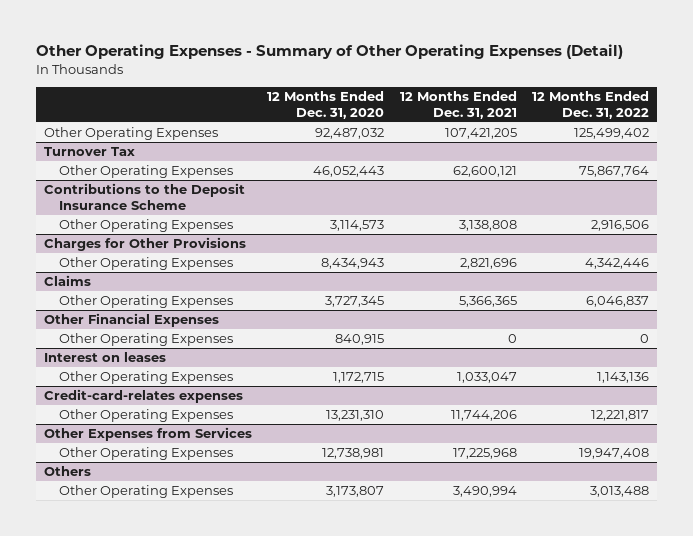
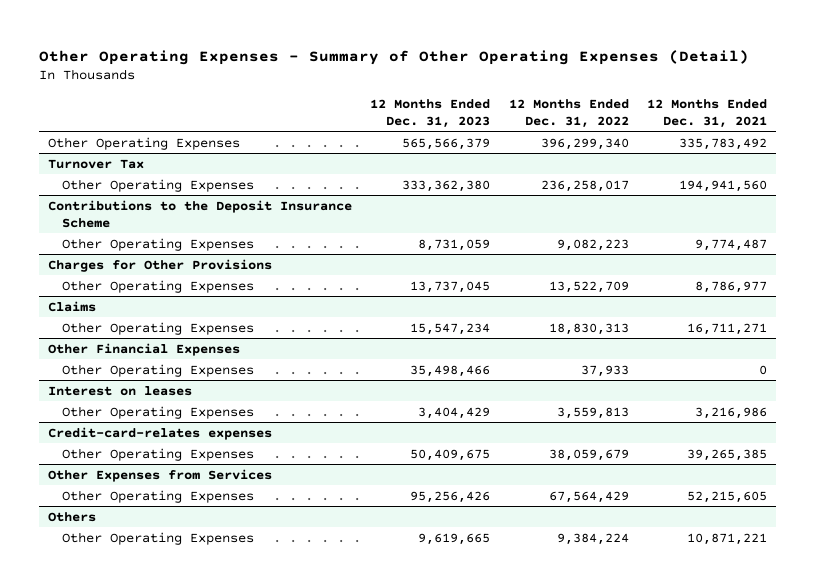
[267,91,385,119] 12 Months Ended Dec. 31, 2020 -> none
none -> [370,98,491,128] 12 Months Ended Dec. 31, 2023
[444,128,517,140] 107,421,205 -> [679,137,768,150] 335,783,492
[574,128,650,140] 125,499,402 -> [540,137,629,150] 396,299,340
[452,166,517,178] 62,600,121 -> [679,179,768,192] 194,941,560
[579,166,650,178] 75,867,764 -> [540,179,629,192] 236,258,017
[458,220,517,232] 3,138,808 -> [695,238,768,251] 9,774,487
[591,220,650,232] 2,916,506 -> [556,238,629,251] 9,082,223
[459,258,517,270] 2,821,696 -> [695,280,768,293] 8,786,977
[585,258,650,270] 4,342,446 -> [548,280,629,293] 13,522,709
[458,296,517,308] 5,366,365 -> [687,322,768,335] 16,711,271
[586,296,650,308] 6,046,837 -> [548,322,629,335] 18,830,313
[640,334,650,344] 0 -> [580,364,629,377] 37,933
[456,372,517,384] 1,033,047 -> [695,406,768,419] 3,216,986
[597,372,650,384] 1,143,136 -> [556,406,629,419] 3,559,813
[450,410,517,422] 11,744,206 -> [687,448,768,461] 39,265,385
[591,410,650,422] 12,221,817 -> [548,448,629,461] 38,059,679
[452,448,517,460] 17,225,968 -> [687,490,768,503] 52,215,605
[579,448,650,460] 19,947,408 -> [548,490,629,503] 67,564,429
[452,486,517,498] 3,490,994 -> [687,532,768,545] 10,871,221
[590,486,650,498] 3,013,488 -> [556,532,629,545] 9,384,224

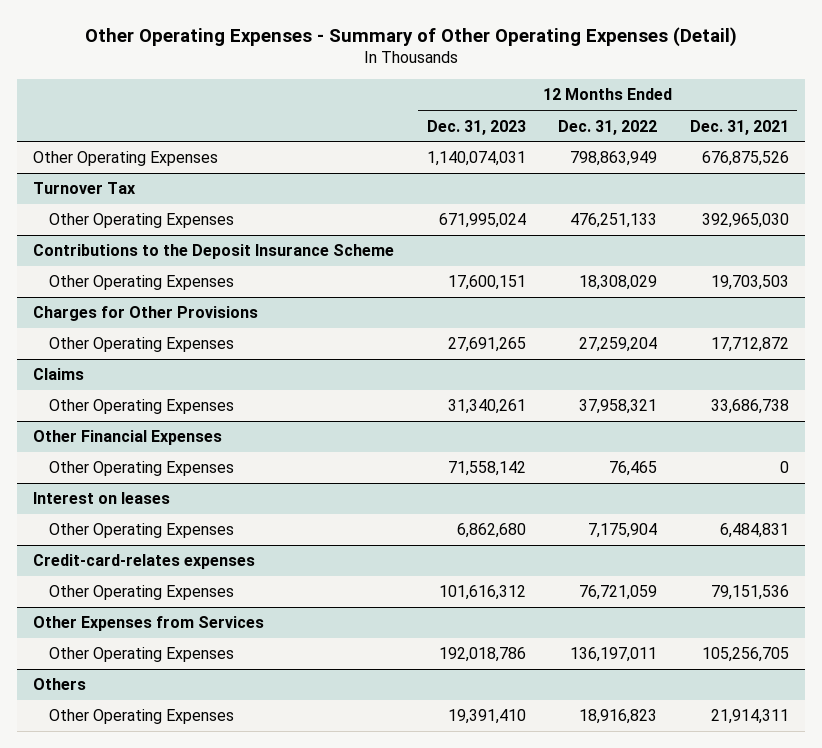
[402,137,491,150] 565,566,379 -> [426,151,526,167] 1,140,074,031
[540,137,629,150] 396,299,340 -> [570,151,658,167] 798,863,949
[679,137,768,150] 335,783,492 -> [701,151,789,167] 676,875,526
[402,179,491,192] 333,362,380 -> [438,213,526,229] 671,995,024
[540,179,629,192] 236,258,017 -> [570,213,658,229] 476,251,133
[679,179,768,192] 194,941,560 -> [701,213,789,229] 392,965,030
[418,238,491,251] 8,731,059 -> [447,275,526,291] 17,600,151
[556,238,629,251] 9,082,223 -> [579,275,658,291] 18,308,029
[695,238,768,251] 9,774,487 -> [710,275,789,291] 19,703,503
[410,280,491,293] 13,737,045 -> [447,337,526,353] 27,691,265
[548,280,629,293] 13,522,709 -> [579,337,658,353] 27,259,204
[695,280,768,293] 8,786,977 -> [710,337,789,353] 17,712,872
[410,322,491,335] 15,547,234 -> [447,399,526,415] 31,340,261
[548,322,629,335] 18,830,313 -> [579,399,658,415] 37,958,321
[687,322,768,335] 16,711,271 -> [710,399,789,415] 33,686,738
[410,364,491,377] 35,498,466 -> [447,461,526,477] 71,558,142
[580,364,629,377] 37,933 -> [609,461,658,477] 76,465
[418,406,491,419] 3,404,429 -> [456,523,526,539] 6,862,680
[556,406,629,419] 3,559,813 -> [588,523,658,539] 7,175,904
[695,406,768,419] 3,216,986 -> [719,523,789,539] 6,484,831
[410,448,491,461] 50,409,675 -> [438,585,526,601] 101,616,312
[548,448,629,461] 38,059,679 -> [579,585,658,601] 76,721,059
[687,448,768,461] 39,265,385 -> [710,585,789,601] 79,151,536
[410,490,491,503] 95,256,426 -> [438,647,526,663] 192,018,786
[548,490,629,503] 67,564,429 -> [570,647,658,663] 136,197,011
[687,490,768,503] 52,215,605 -> [701,647,789,663] 105,256,705
[418,532,491,545] 9,619,665 -> [447,709,526,725] 19,391,410
[556,532,629,545] 9,384,224 -> [579,709,658,725] 18,916,823
[687,532,768,545] 10,871,221 -> [710,709,789,725] 21,914,311

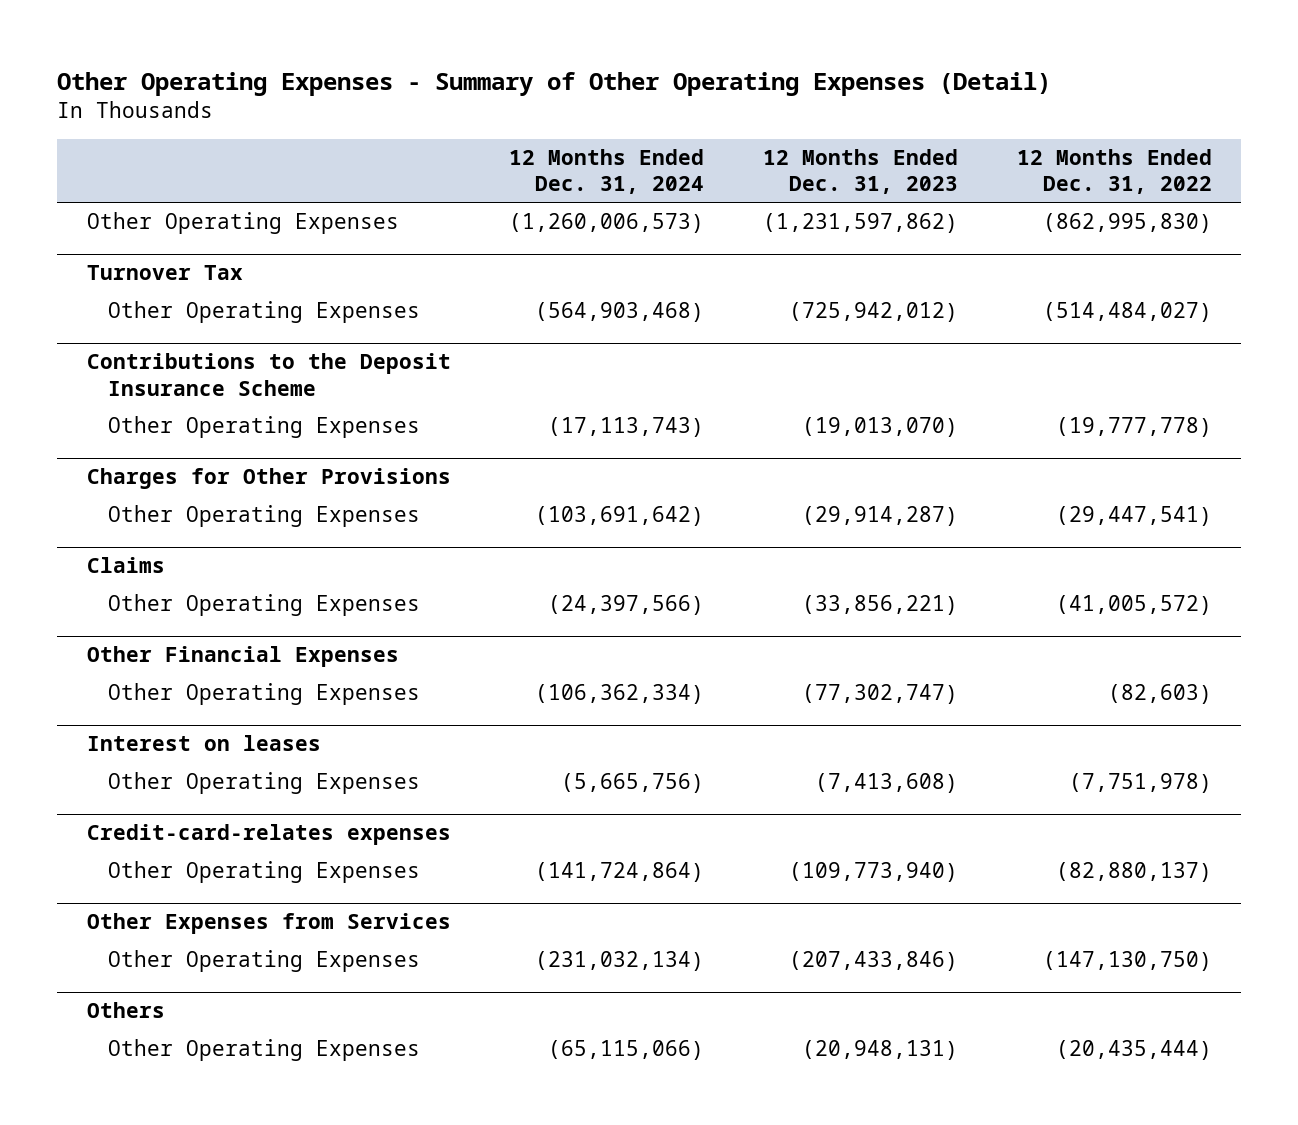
[689,119,789,135] Dec. 31, 2021 -> none
none -> [509,148,705,195] 12 Months Ended Dec. 31, 2024
[426,151,526,167] 1,140,074,031 -> [763,213,959,234] (1,231,597,862)
[570,151,658,167] 798,863,949 -> [1042,213,1212,234] (862,995,830)
[438,213,526,229] 671,995,024 -> [789,302,959,323] (725,942,012)
[570,213,658,229] 476,251,133 -> [1042,302,1212,323] (514,484,027)
[447,275,526,291] 17,600,151 -> [802,417,959,438] (19,013,070)
[579,275,658,291] 18,308,029 -> [1055,417,1212,438] (19,777,778)
[447,337,526,353] 27,691,265 -> [802,506,959,527] (29,914,287)
[579,337,658,353] 27,259,204 -> [1055,506,1212,527] (29,447,541)
[447,399,526,415] 31,340,261 -> [802,595,959,616] (33,856,221)
[579,399,658,415] 37,958,321 -> [1055,595,1212,616] (41,005,572)
[447,461,526,477] 71,558,142 -> [802,684,959,705] (77,302,747)
[609,461,658,477] 76,465 -> [1107,684,1212,705] (82,603)
[456,523,526,539] 6,862,680 -> [815,773,959,794] (7,413,608)
[588,523,658,539] 7,175,904 -> [1068,773,1212,794] (7,751,978)
[438,585,526,601] 101,616,312 -> [789,862,959,883] (109,773,940)
[579,585,658,601] 76,721,059 -> [1055,862,1212,883] (82,880,137)
[438,647,526,663] 192,018,786 -> [789,951,959,972] (207,433,846)
[570,647,658,663] 136,197,011 -> [1042,951,1212,972] (147,130,750)
[447,709,526,725] 19,391,410 -> [802,1040,959,1061] (20,948,131)
[579,709,658,725] 18,916,823 -> [1055,1040,1212,1061] (20,435,444)

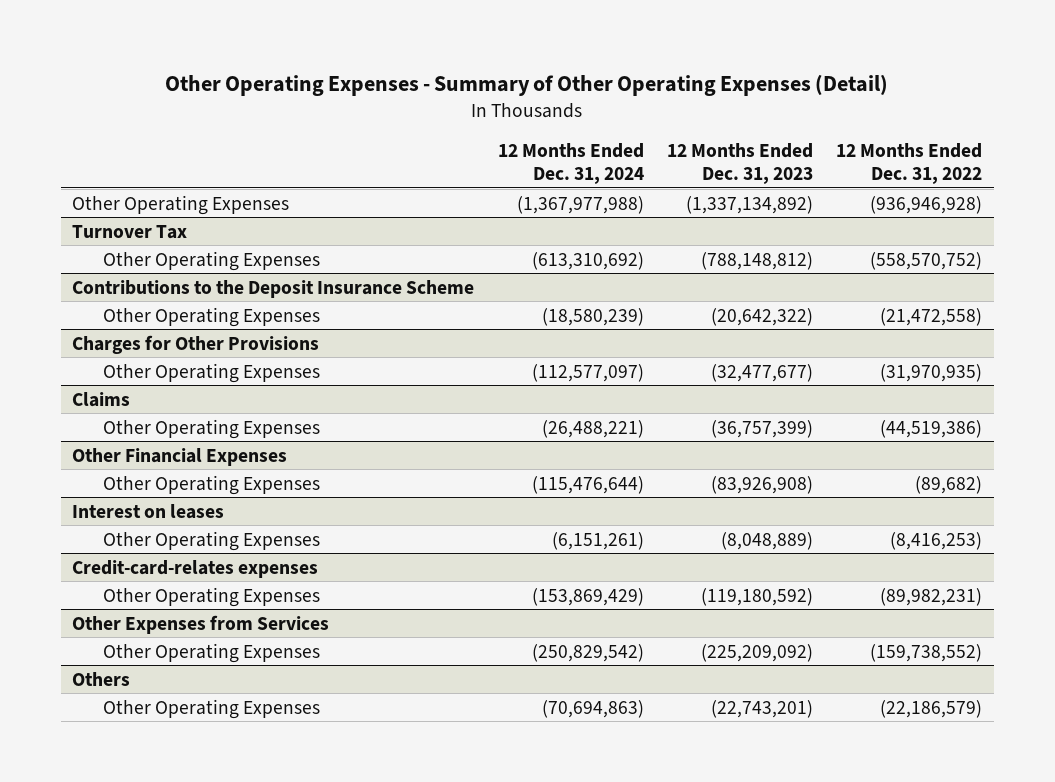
[509,213,705,234] (1,260,006,573) -> [516,195,644,214] (1,367,977,988)
[763,213,959,234] (1,231,597,862) -> [685,195,813,214] (1,337,134,892)
[1042,213,1212,234] (862,995,830) -> [870,195,983,214] (936,946,928)
[535,302,705,323] (564,903,468) -> [531,251,644,270] (613,310,692)
[789,302,959,323] (725,942,012) -> [700,251,813,270] (788,148,812)
[1042,302,1212,323] (514,484,027) -> [870,251,983,270] (558,570,752)
[548,417,705,438] (17,113,743) -> [541,307,644,326] (18,580,239)
[802,417,959,438] (19,013,070) -> [710,307,813,326] (20,642,322)
[1055,417,1212,438] (19,777,778) -> [880,307,983,326] (21,472,558)
[535,506,705,527] (103,691,642) -> [531,363,644,382] (112,577,097)
[802,506,959,527] (29,914,287) -> [710,363,813,382] (32,477,677)
[1055,506,1212,527] (29,447,541) -> [880,363,983,382] (31,970,935)
[548,595,705,616] (24,397,566) -> [541,419,644,438] (26,488,221)
[802,595,959,616] (33,856,221) -> [710,419,813,438] (36,757,399)
[1055,595,1212,616] (41,005,572) -> [880,419,983,438] (44,519,386)
[535,684,705,705] (106,362,334) -> [531,475,644,494] (115,476,644)
[802,684,959,705] (77,302,747) -> [710,475,813,494] (83,926,908)
[1107,684,1212,705] (82,603) -> [915,475,983,494] (89,682)
[561,773,705,794] (5,665,756) -> [551,531,644,550] (6,151,261)
[815,773,959,794] (7,413,608) -> [720,531,813,550] (8,048,889)
[1068,773,1212,794] (7,751,978) -> [890,531,983,550] (8,416,253)
[535,862,705,883] (141,724,864) -> [531,587,644,606] (153,869,429)
[789,862,959,883] (109,773,940) -> [700,587,813,606] (119,180,592)
[1055,862,1212,883] (82,880,137) -> [880,587,983,606] (89,982,231)
[535,951,705,972] (231,032,134) -> [531,643,644,662] (250,829,542)
[789,951,959,972] (207,433,846) -> [700,643,813,662] (225,209,092)
[1042,951,1212,972] (147,130,750) -> [870,643,983,662] (159,738,552)
[548,1040,705,1061] (65,115,066) -> [541,699,644,718] (70,694,863)
[802,1040,959,1061] (20,948,131) -> [710,699,813,718] (22,743,201)
[1055,1040,1212,1061] (20,435,444) -> [880,699,983,718] (22,186,579)

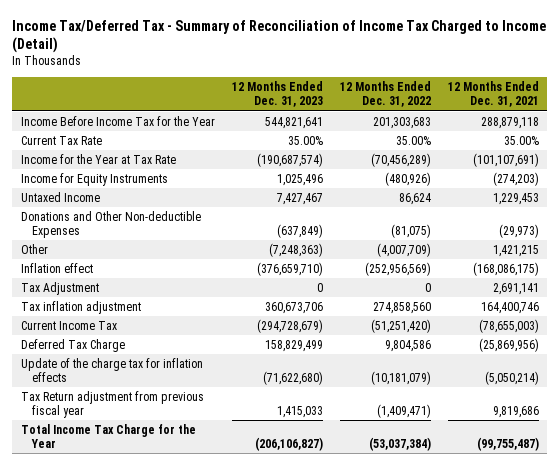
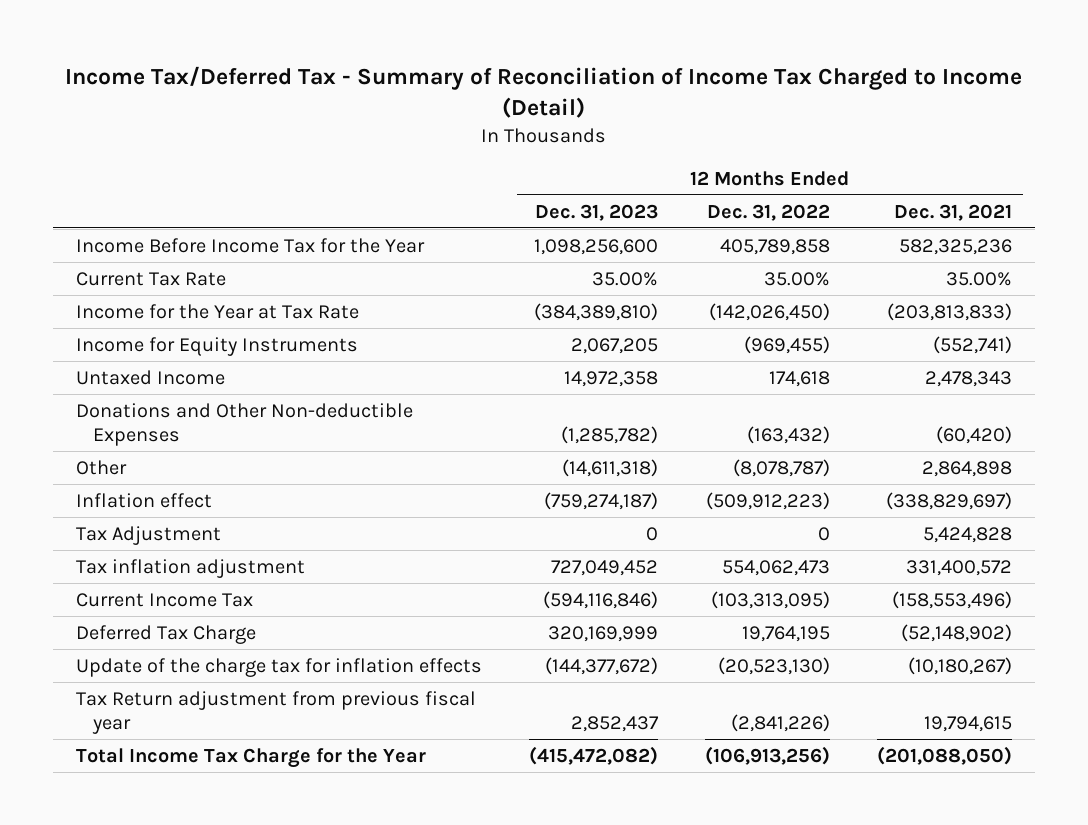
[264,116,323,129] 544,821,641 -> [534,238,659,255] 1,098,256,600
[372,116,431,129] 201,303,683 -> [719,238,830,255] 405,789,858
[480,116,539,129] 288,879,118 -> [898,238,1012,255] 582,325,236
[256,152,323,167] (190,687,574) -> [534,302,659,321] (384,389,810)
[370,152,431,167] (70,456,289) -> [708,302,830,321] (142,026,450)
[472,152,539,167] (101,107,691) -> [886,302,1012,321] (203,813,833)
[276,173,323,186] 1,025,496 -> [571,337,659,354] 2,067,205
[384,171,431,186] (480,926) -> [743,335,830,354] (969,455)
[492,171,539,186] (274,203) -> [932,335,1012,354] (552,741)
[276,192,323,205] 7,427,467 -> [564,370,659,387] 14,972,358
[398,192,431,205] 86,624 -> [768,370,830,387] 174,618
[492,192,539,205] 1,229,453 -> [924,370,1012,387] 2,478,343
[276,223,323,238] (637,849) -> [561,425,659,444] (1,285,782)
[390,223,431,238] (81,075) -> [746,425,830,444] (163,432)
[498,223,539,238] (29,973) -> [935,425,1012,444] (60,420)
[268,242,323,257] (7,248,363) -> [562,458,659,477] (14,611,318)
[376,242,431,257] (4,007,709) -> [732,458,830,477] (8,078,787)
[492,244,539,257] 1,421,215 -> [921,460,1012,477] 2,864,898
[256,261,323,276] (376,659,710) -> [544,491,659,510] (759,274,187)
[364,261,431,276] (252,956,569) -> [705,491,830,510] (509,912,223)
[472,261,539,276] (168,086,175) -> [885,491,1012,510] (338,829,697)
[492,282,539,295] 2,691,141 -> [922,526,1012,543] 5,424,828
[264,301,323,314] 360,673,706 -> [551,559,659,576] 727,049,452
[372,301,431,314] 274,858,560 -> [721,559,830,576] 554,062,473
[480,301,539,314] 164,400,746 -> [905,559,1012,576] 331,400,572
[256,318,323,333] (294,728,679) -> [543,590,659,609] (594,116,846)
[370,318,431,333] (51,251,420) -> [710,590,830,609] (103,313,095)
[478,318,539,333] (78,655,003) -> [891,590,1012,609] (158,553,496)
[264,339,323,352] 158,829,499 -> [548,625,659,642] 320,169,999
[384,339,431,352] 9,804,586 -> [741,625,830,642] 19,764,195
[478,337,539,352] (25,869,956) -> [900,623,1012,642] (52,148,902)
[262,370,323,385] (71,622,680) -> [545,656,659,675] (144,377,672)
[370,370,431,385] (10,181,079) -> [717,656,830,675] (20,523,130)
[484,370,539,385] (5,050,214) -> [907,656,1012,675] (10,180,267)
[276,405,323,418] 1,415,033 -> [571,715,660,732] 2,852,437
[376,403,431,418] (1,409,471) -> [730,713,830,732] (2,841,226)
[492,405,539,418] 9,819,686 -> [923,715,1012,732] 19,794,615
[254,436,323,451] (206,106,827) -> [529,745,659,765] (415,472,082)
[368,436,431,451] (53,037,384) -> [704,745,830,765] (106,913,256)
[476,436,539,451] (99,755,487) -> [876,745,1012,765] (201,088,050)

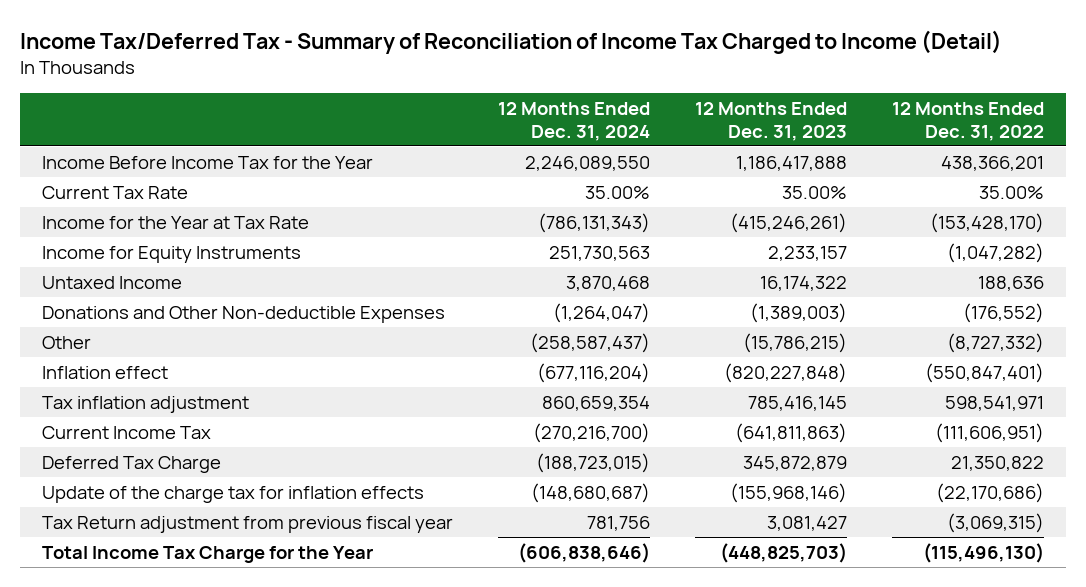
[893,203,1012,221] Dec. 31, 2021 -> none
none -> [498,101,651,141] 12 Months Ended Dec. 31, 2024
[534,238,659,255] 1,098,256,600 -> [736,155,848,171] 1,186,417,888
[719,238,830,255] 405,789,858 -> [940,155,1044,171] 438,366,201
[76,525,222,545] Tax Adjustment -> none
[534,302,659,321] (384,389,810) -> [730,212,848,233] (415,246,261)
[708,302,830,321] (142,026,450) -> [929,212,1044,233] (153,428,170)
[571,337,659,354] 2,067,205 -> [768,245,848,261] 2,233,157
[743,335,830,354] (969,455) -> [946,242,1044,263] (1,047,282)
[564,370,659,387] 14,972,358 -> [760,275,848,291] 16,174,322
[768,370,830,387] 174,618 -> [977,275,1044,291] 188,636
[561,425,659,444] (1,285,782) -> [750,302,848,323] (1,389,003)
[746,425,830,444] (163,432) -> [962,302,1044,323] (176,552)
[562,458,659,477] (14,611,318) -> [743,332,848,353] (15,786,215)
[732,458,830,477] (8,078,787) -> [946,332,1044,353] (8,727,332)
[544,491,659,510] (759,274,187) -> [724,362,848,383] (820,227,848)
[705,491,830,510] (509,912,223) -> [924,362,1044,383] (550,847,401)
[551,559,659,576] 727,049,452 -> [748,395,848,411] 785,416,145
[721,559,830,576] 554,062,473 -> [944,395,1044,411] 598,541,971
[543,590,659,609] (594,116,846) -> [735,422,848,443] (641,811,863)
[710,590,830,609] (103,313,095) -> [934,422,1044,443] (111,606,951)
[548,625,659,642] 320,169,999 -> [743,455,848,471] 345,872,879
[741,625,830,642] 19,764,195 -> [950,455,1044,471] 21,350,822
[545,656,659,675] (144,377,672) -> [730,482,848,503] (155,968,146)
[717,656,830,675] (20,523,130) -> [935,482,1044,503] (22,170,686)
[571,715,660,732] 2,852,437 -> [767,515,848,531] 3,081,427
[730,713,830,732] (2,841,226) -> [946,512,1044,533] (3,069,315)
[529,745,659,765] (415,472,082) -> [720,542,848,563] (448,825,703)
[704,745,830,765] (106,913,256) -> [922,542,1044,563] (115,496,130)

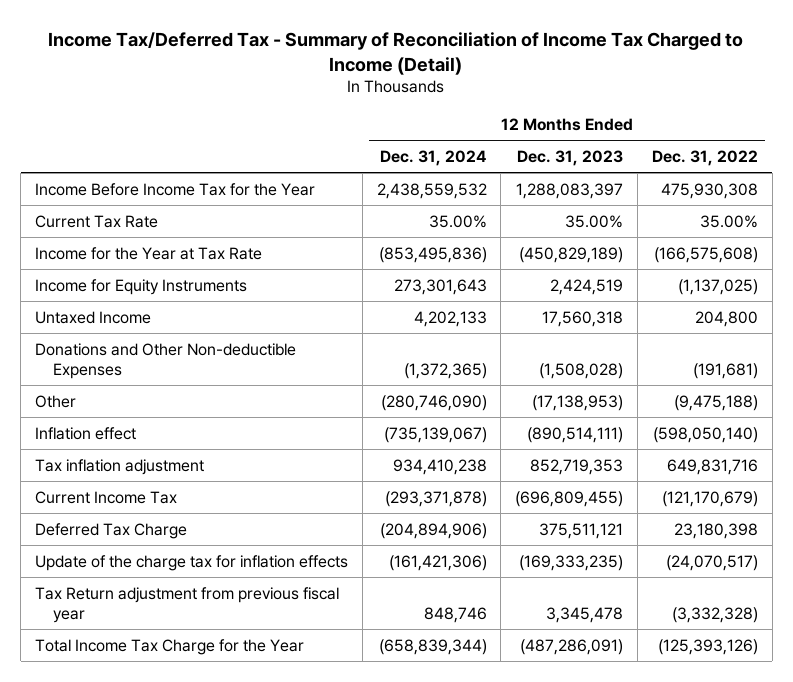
[525,155,651,171] 2,246,089,550 -> [376,182,487,199] 2,438,559,532
[736,155,848,171] 1,186,417,888 -> [516,182,624,199] 1,288,083,397
[940,155,1044,171] 438,366,201 -> [660,182,758,199] 475,930,308
[538,212,651,233] (786,131,343) -> [378,246,487,263] (853,495,836)
[730,212,848,233] (415,246,261) -> [519,246,624,263] (450,829,189)
[929,212,1044,233] (153,428,170) -> [653,246,758,263] (166,575,608)
[549,245,651,261] 251,730,563 -> [393,278,487,295] 273,301,643
[768,245,848,261] 2,233,157 -> [550,278,624,295] 2,424,519
[946,242,1044,263] (1,047,282) -> [677,278,758,295] (1,137,025)
[566,275,651,291] 3,870,468 -> [413,310,487,327] 4,202,133
[760,275,848,291] 16,174,322 -> [542,310,624,327] 17,560,318
[977,275,1044,291] 188,636 -> [694,310,758,327] 204,800
[553,302,651,323] (1,264,047) -> [403,362,487,379] (1,372,365)
[750,302,848,323] (1,389,003) -> [539,362,624,379] (1,508,028)
[962,302,1044,323] (176,552) -> [692,362,758,379] (191,681)
[530,332,651,353] (258,587,437) -> [380,394,487,411] (280,746,090)
[743,332,848,353] (15,786,215) -> [532,394,624,411] (17,138,953)
[946,332,1044,353] (8,727,332) -> [673,394,758,411] (9,475,188)
[537,362,651,383] (677,116,204) -> [383,426,487,443] (735,139,067)
[724,362,848,383] (820,227,848) -> [527,426,624,443] (890,514,111)
[924,362,1044,383] (550,847,401) -> [652,426,758,443] (598,050,140)
[542,395,651,411] 860,659,354 -> [392,458,487,475] 934,410,238
[748,395,848,411] 785,416,145 -> [530,458,624,475] 852,719,353
[944,395,1044,411] 598,541,971 -> [666,458,758,475] 649,831,716
[533,422,651,443] (270,216,700) -> [384,490,487,507] (293,371,878)
[735,422,848,443] (641,811,863) -> [515,490,624,507] (696,809,455)
[934,422,1044,443] (111,606,951) -> [661,490,758,507] (121,170,679)
[536,452,651,473] (188,723,015) -> [379,522,487,539] (204,894,906)
[743,455,848,471] 345,872,879 -> [539,522,624,539] 375,511,121
[950,455,1044,471] 21,350,822 -> [673,522,758,539] 23,180,398
[531,482,651,503] (148,680,687) -> [388,554,487,571] (161,421,306)
[730,482,848,503] (155,968,146) -> [519,554,624,571] (169,333,235)
[935,482,1044,503] (22,170,686) -> [665,554,758,571] (24,070,517)
[587,515,651,531] 781,756 -> [423,606,487,623] 848,746
[767,515,848,531] 3,081,427 -> [546,606,624,623] 3,345,478
[946,512,1044,533] (3,069,315) -> [671,606,758,623] (3,332,328)
[518,542,651,563] (606,838,646) -> [378,638,487,655] (658,839,344)
[720,542,848,563] (448,825,703) -> [520,638,624,655] (487,286,091)
[922,542,1044,563] (115,496,130) -> [657,638,758,655] (125,393,126)

